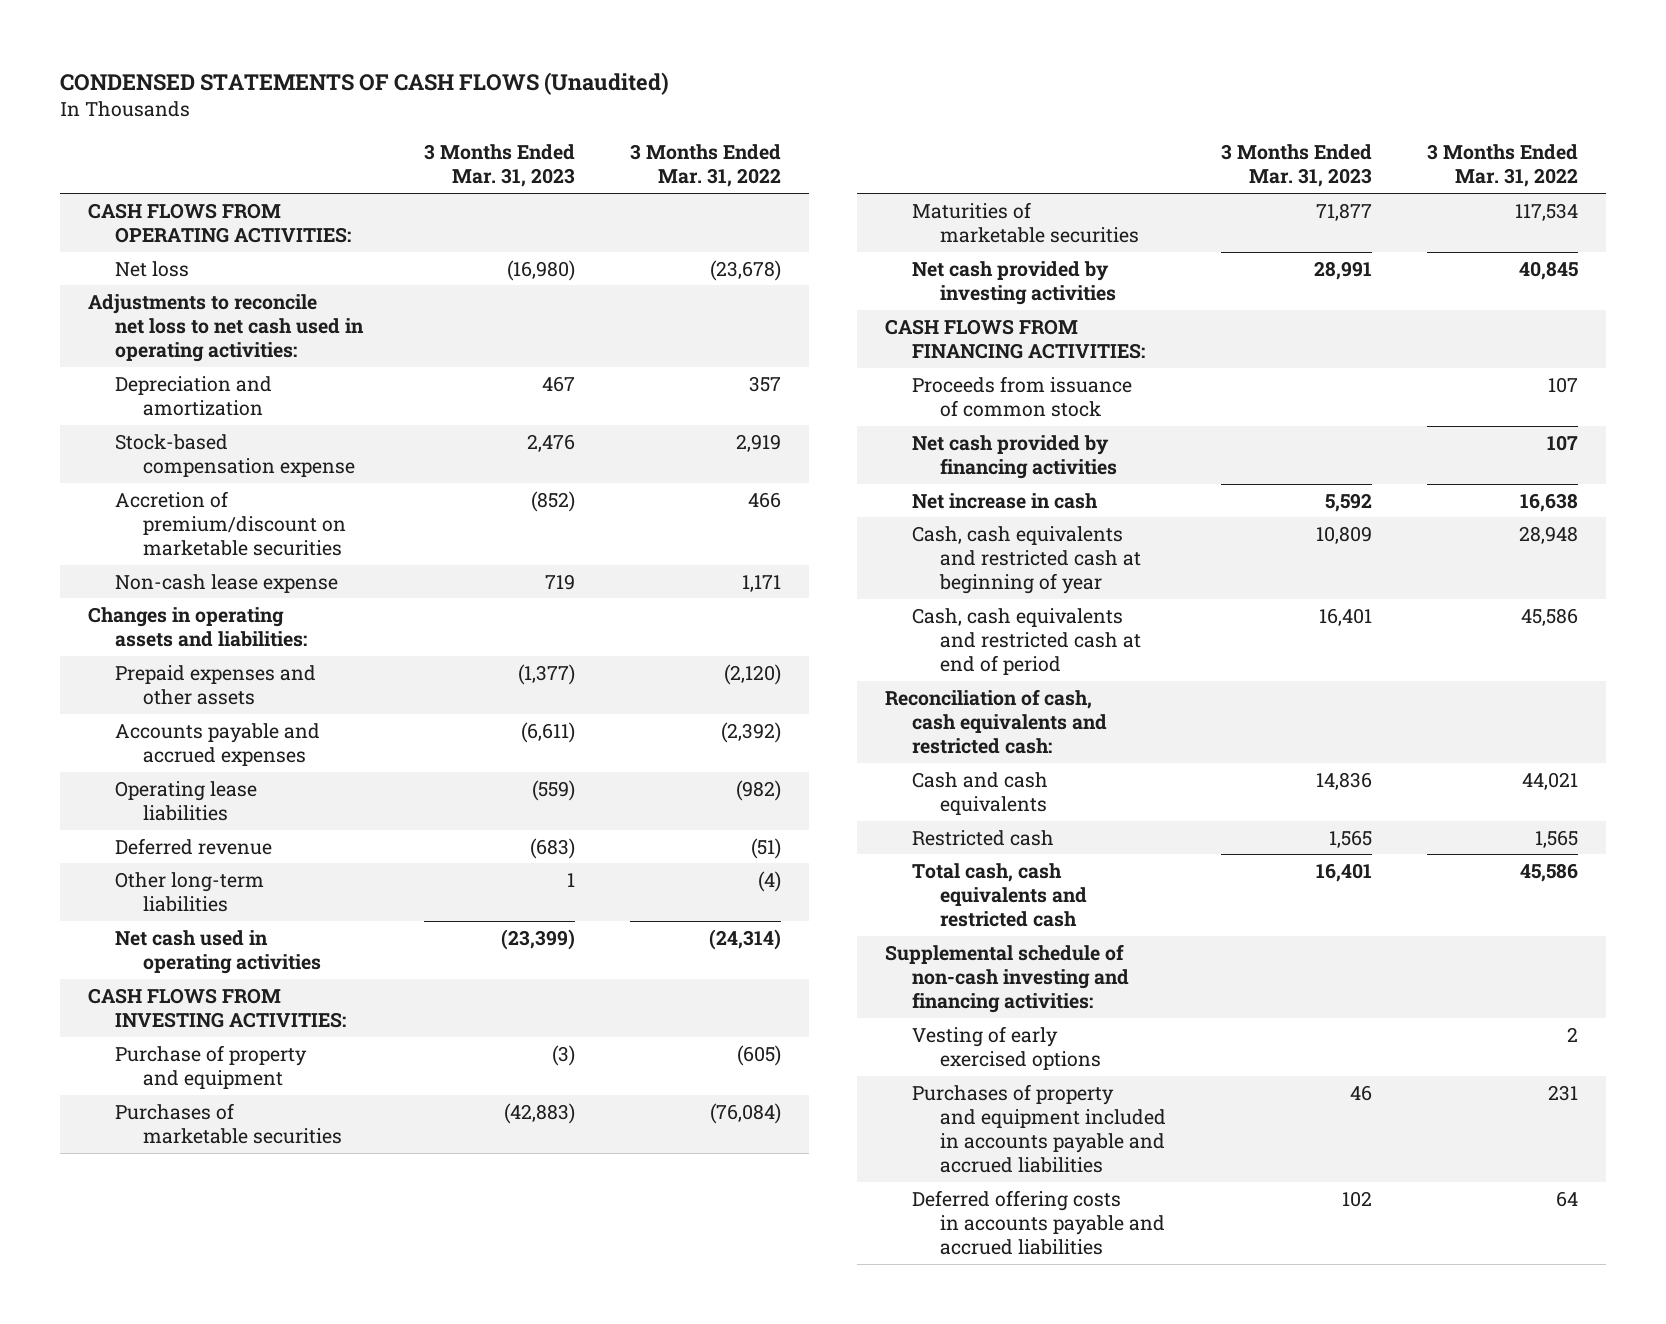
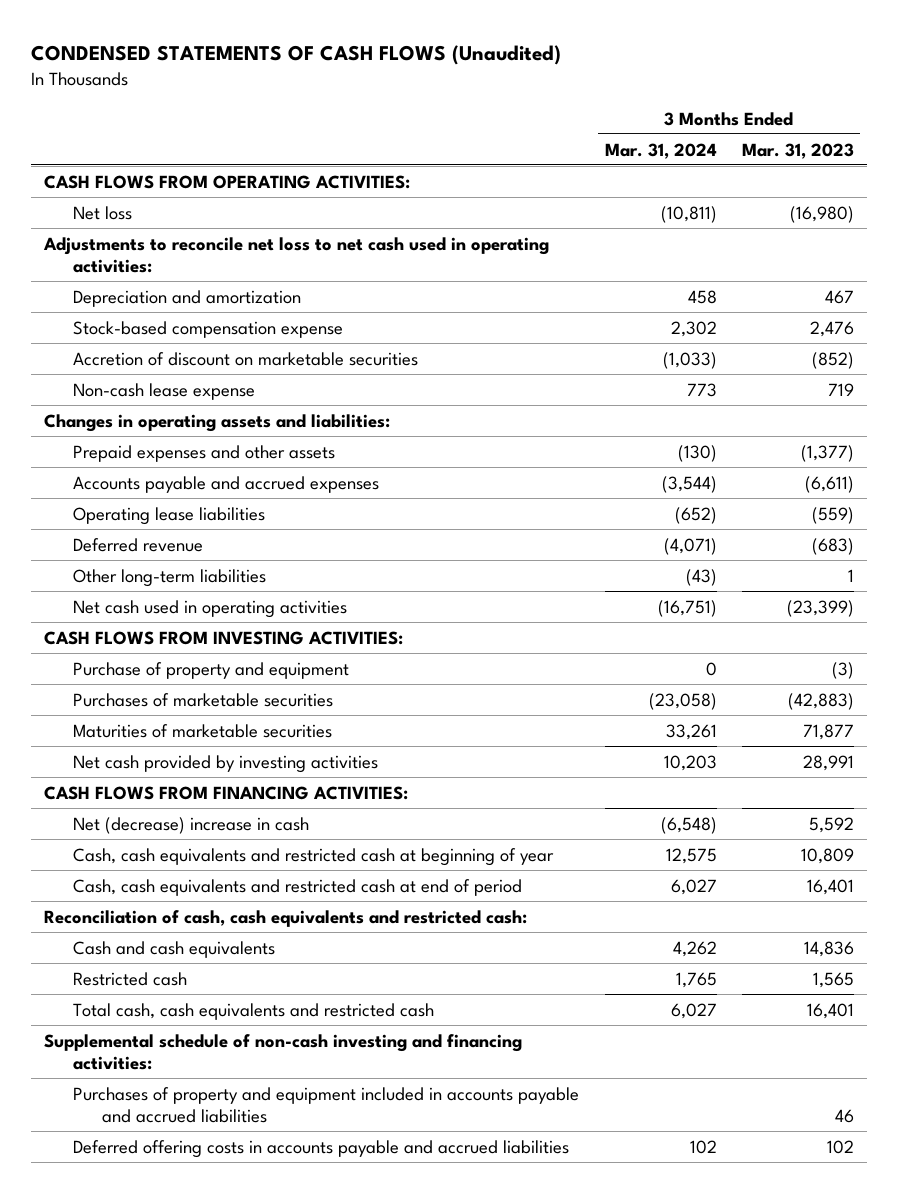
[630,144,782,188] 3 Months Ended Mar. 31, 2022 -> none
none -> [604,142,717,159] Mar. 31, 2024
[115,490,346,556] Accretion of premium/discount on marketable securities -> [73,351,419,366] Accretion of discount on marketable securities
[912,375,1133,417] Proceeds from issuance of common stock -> none
[912,434,1117,479] Net cash provided by financing activities -> none
[912,492,1099,509] Net increase in cash -> [73,816,310,834] Net (decrease) increase in cash
[912,1025,1101,1070] Vesting of early exercised options -> none

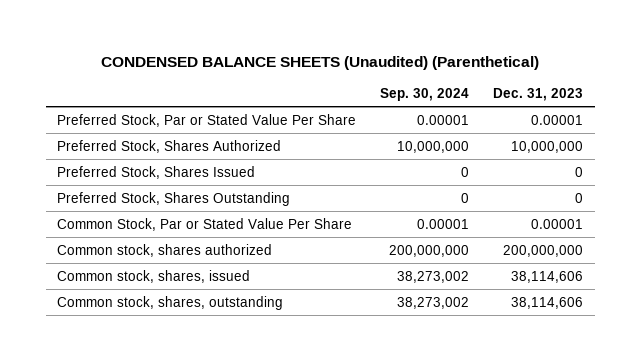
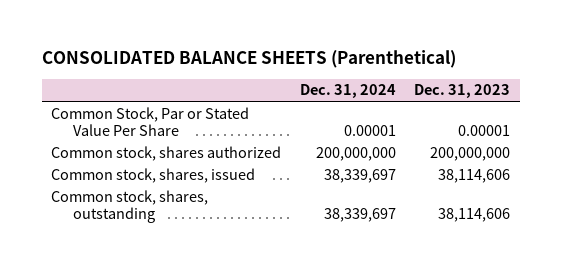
[101,55,540,70] CONDENSED BALANCE SHEETS (Unaudited) (Parenthetical) -> [41,50,456,69] CONSOLIDATED BALANCE SHEETS (Parenthetical)
[380,87,470,101] Sep. 30, 2024 -> none
none -> [299,84,396,99] Dec. 31, 2024
[57,113,357,127] Preferred Stock, Par or Stated Value Per Share -> none
[57,139,282,153] Preferred Stock, Shares Authorized -> none
[57,165,256,179] Preferred Stock, Shares Issued -> none
[57,191,291,206] Preferred Stock, Shares Outstanding -> none

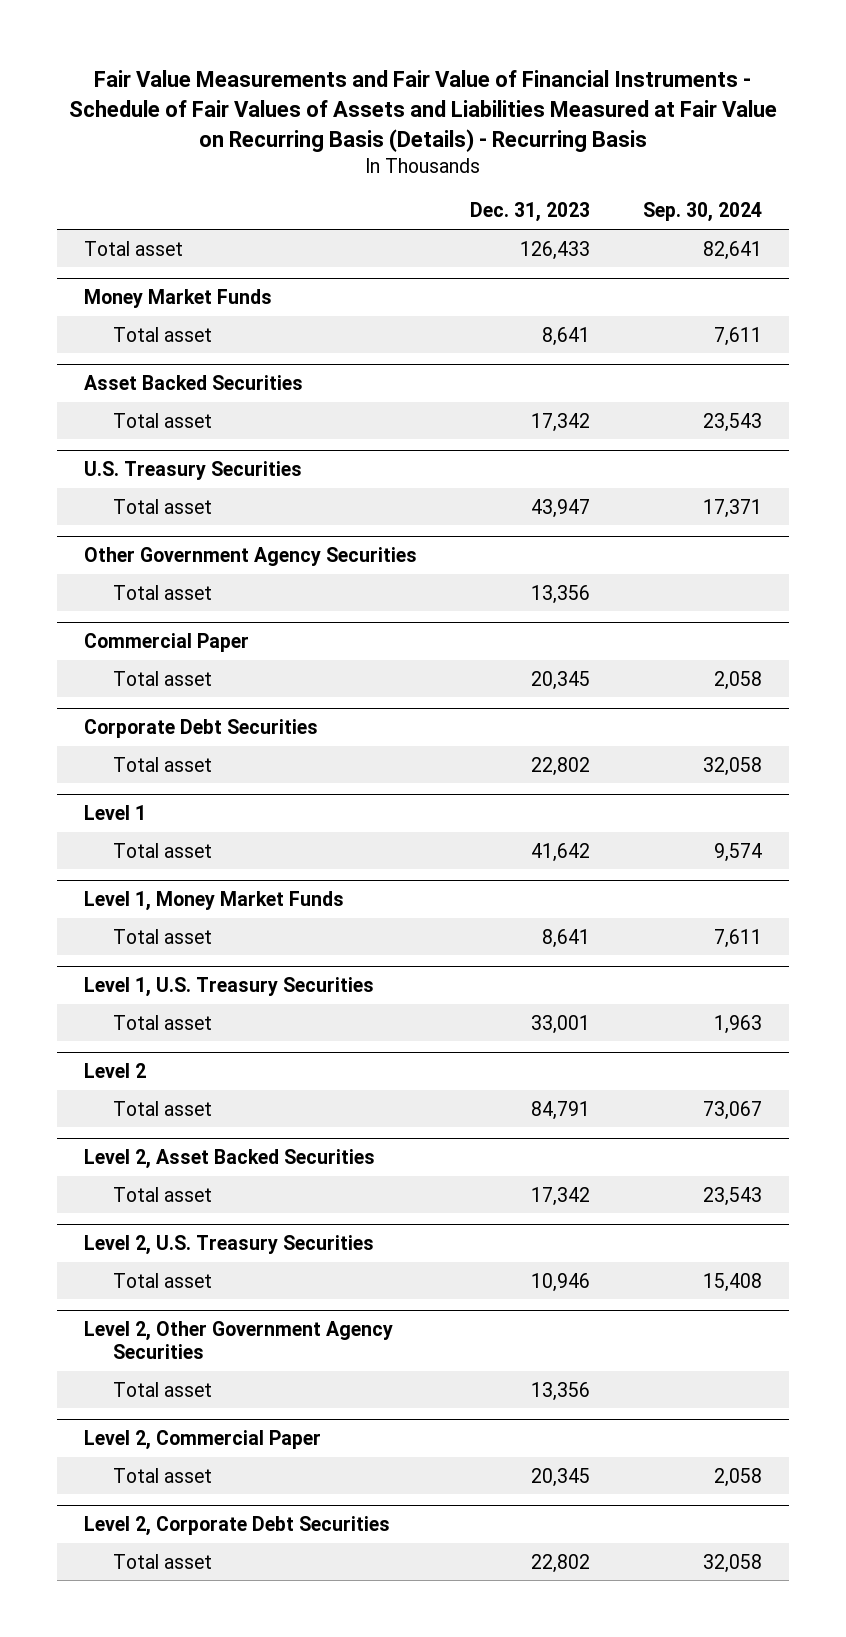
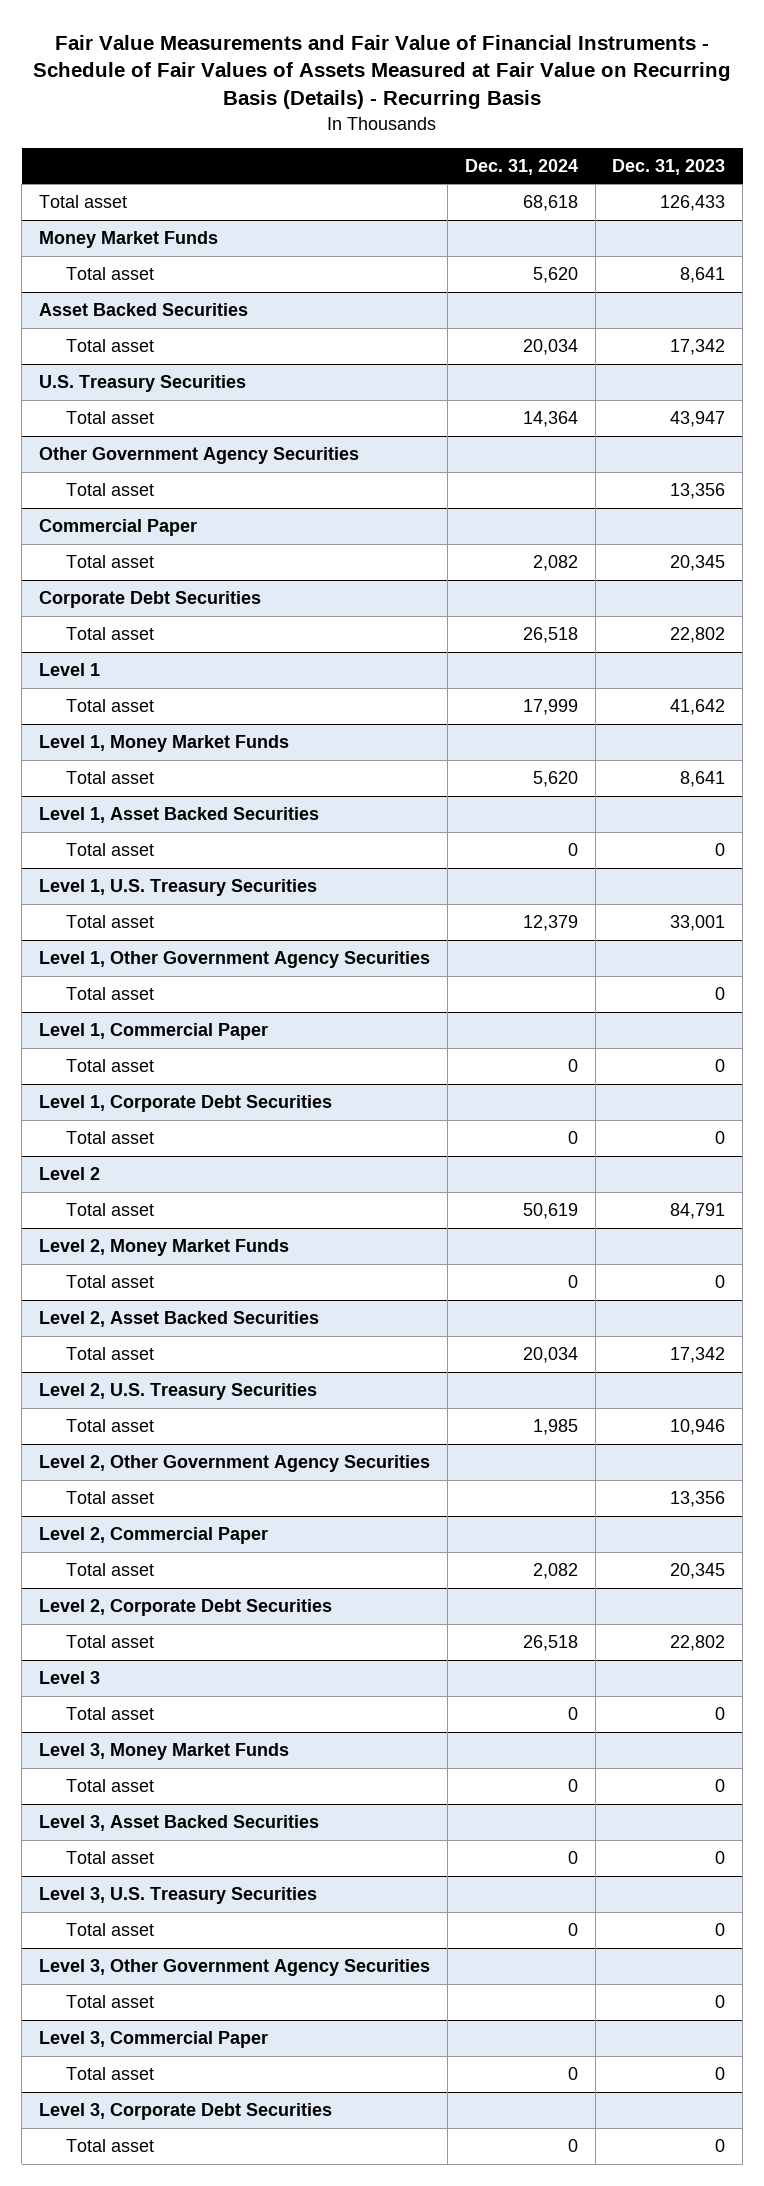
[68,69,777,152] Fair Value Measurements and Fair Value of Financial Instruments - Schedule of Fair Values of Assets and Liabilities Measured at Fair Value on Recurring Basis (Details) - Recurring Basis -> [33,34,732,110] Fair Value Measurements and Fair Value of Financial Instruments - Schedule of Fair Values of Assets Measured at Fair Value on Recurring Basis (Details) - Recurring Basis
[643,202,763,223] Sep. 30, 2024 -> none
none -> [464,158,578,175] Dec. 31, 2024
none -> [38,806,319,823] Level 1, Asset Backed Securities
none -> [66,842,155,856] Total asset
none -> [38,950,430,968] Level 1, Other Government Agency Securities
none -> [66,986,155,1000] Total asset
none -> [38,1022,268,1040] Level 1, Commercial Paper
none -> [66,1058,155,1072] Total asset
none -> [38,1094,332,1112] Level 1, Corporate Debt Securities
none -> [66,1130,155,1144] Total asset
none -> [38,1238,289,1256] Level 2, Money Market Funds
none -> [66,1274,155,1288] Total asset
none -> [38,1670,100,1684] Level 3
none -> [66,1706,155,1720] Total asset
none -> [38,1742,289,1760] Level 3, Money Market Funds
none -> [66,1778,155,1792] Total asset
none -> [38,1814,319,1831] Level 3, Asset Backed Securities
none -> [66,1850,155,1864] Total asset
none -> [38,1886,317,1904] Level 3, U.S. Treasury Securities
none -> [66,1922,155,1936] Total asset
none -> [38,1958,430,1976] Level 3, Other Government Agency Securities
none -> [66,1994,155,2008] Total asset
none -> [38,2030,268,2048] Level 3, Commercial Paper
none -> [66,2066,155,2080] Total asset
none -> [38,2102,332,2120] Level 3, Corporate Debt Securities
none -> [66,2138,155,2152] Total asset

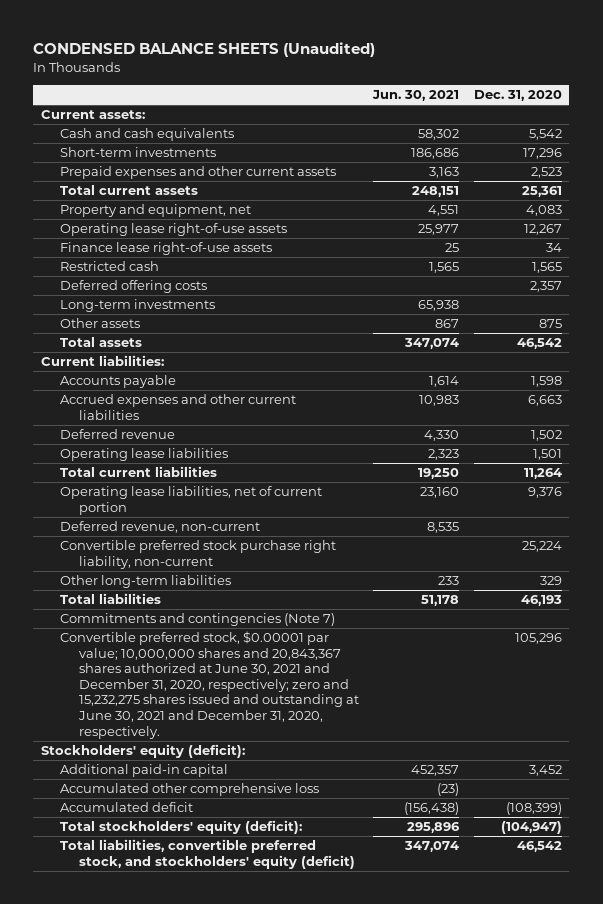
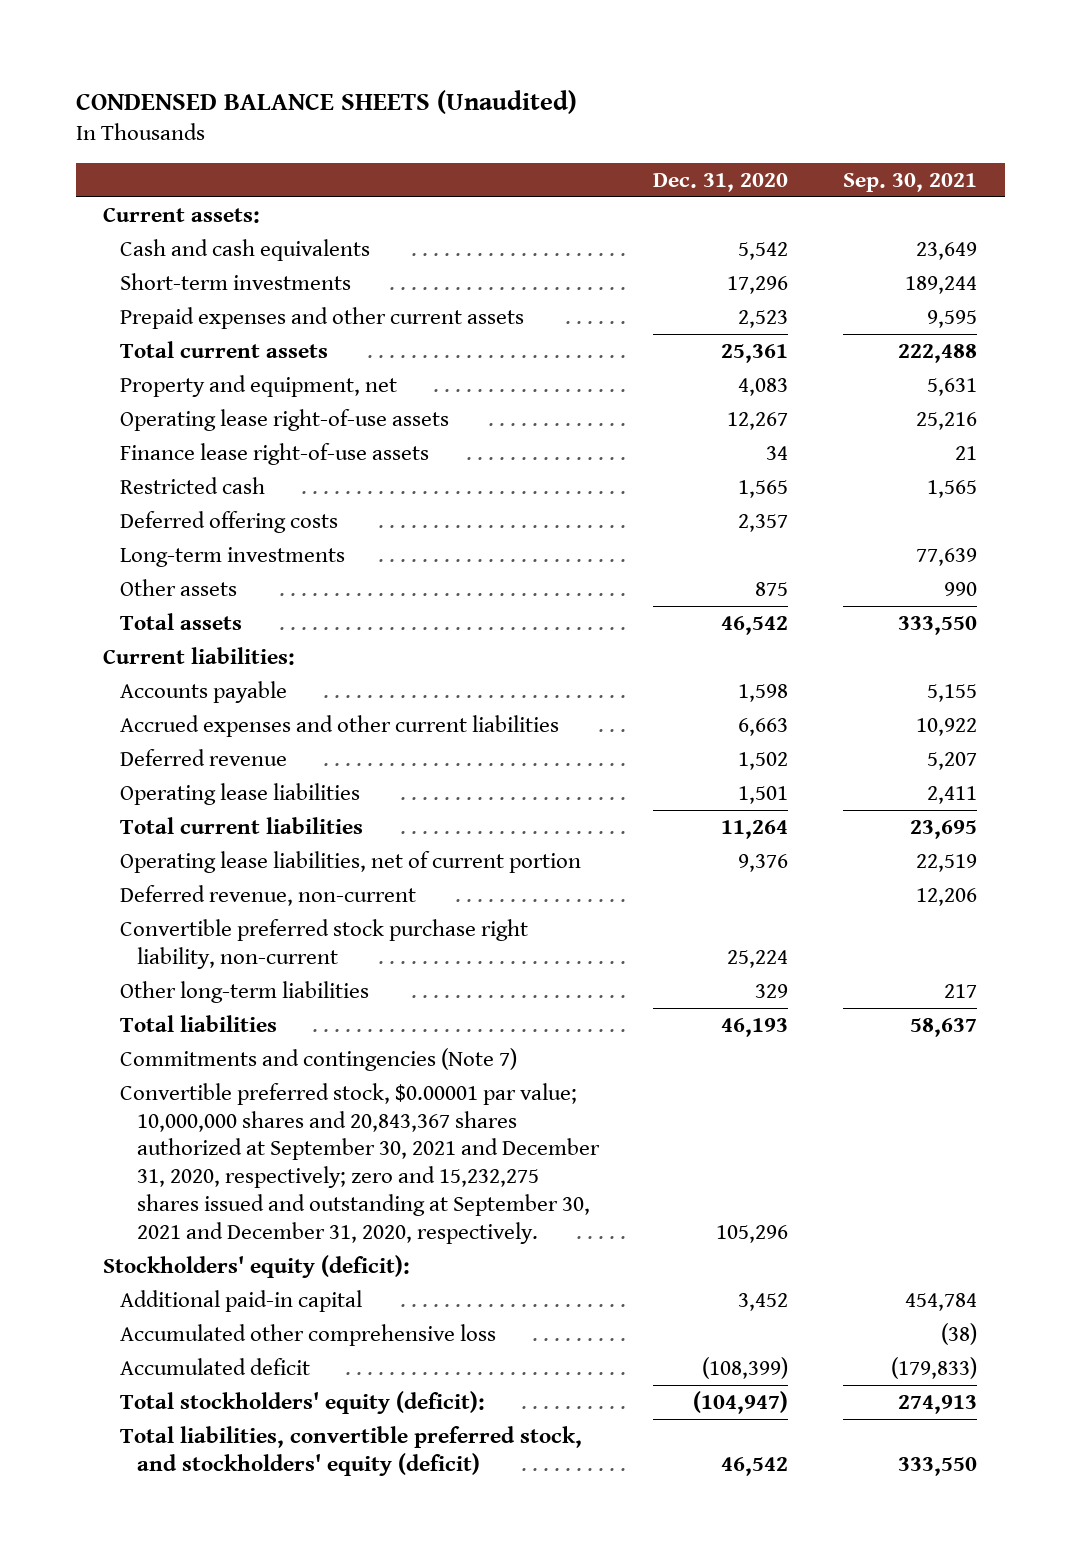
[372,90,460,102] Jun. 30, 2021 -> none
none -> [843,172,978,192] Sep. 30, 2021
[59,631,359,739] Convertible preferred stock, $0.00001 par value; 10,000,000 shares and 20,843,367 shares authorized at June 30, 2021 and December 31, 2020, respectively; zero and 15,232,275 shares issued and outstanding at June 30, 2021 and December 31, 2020, respectively. -> [119,1082,600,1244] Convertible preferred stock, $0.00001 par value; 10,000,000 shares and 20,843,367 shares authorized at September 30, 2021 and December 31, 2020, respectively; zero and 15,232,275 shares issued and outstanding at September 30, 2021 and December 31, 2020, respectively.

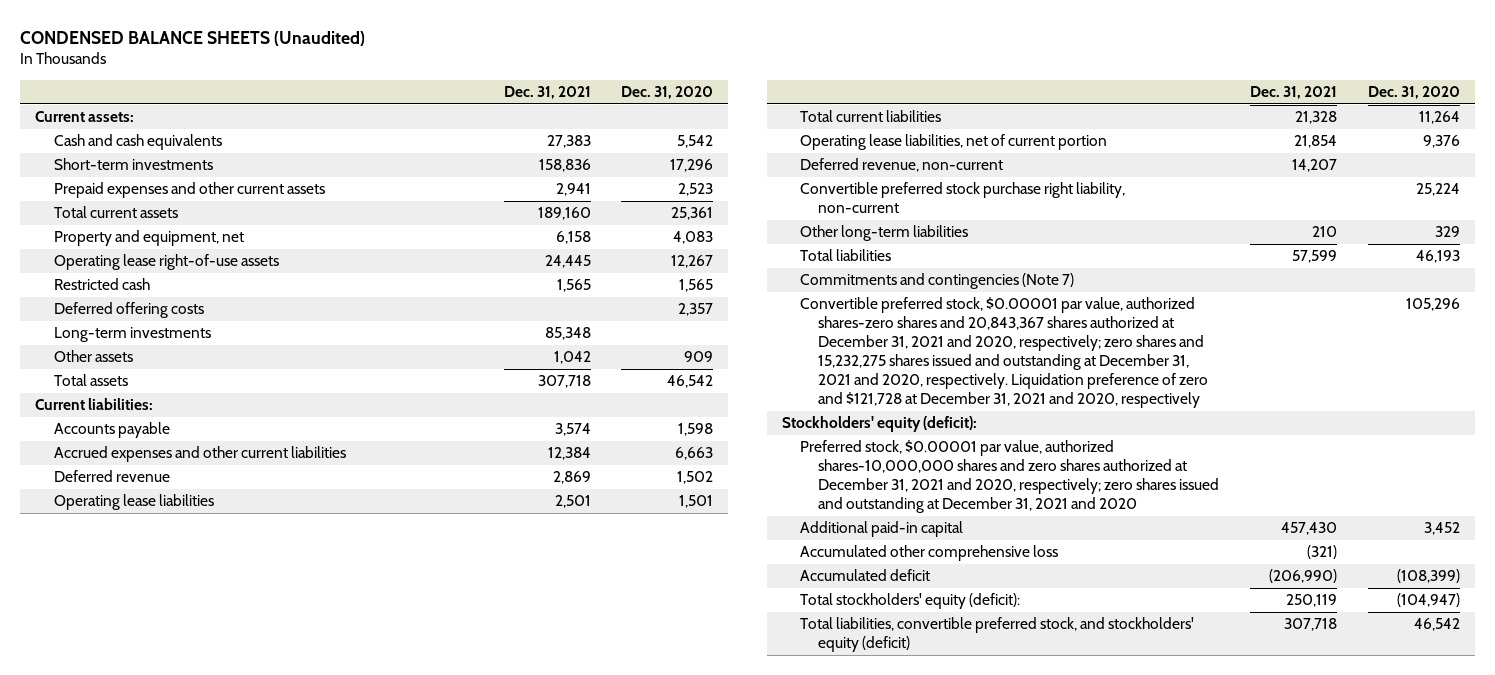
[843,172,978,192] Sep. 30, 2021 -> none
none -> [503,85,591,99] Dec. 31, 2021
[119,442,429,465] Finance lease right-of-use assets -> none
[755,581,789,596] 875 -> [684,351,714,363] 909
[119,1082,600,1244] Convertible preferred stock, $0.00001 par value; 10,000,000 shares and 20,843,367 shares authorized at September 30, 2021 and December 31, 2020, respectively; zero and 15,232,275 shares issued and outstanding at September 30, 2021 and December 31, 2020, respectively. -> [800,297,1209,409] Convertible preferred stock, $0.00001 par value, authorized shares-zero shares and 20,843,367 shares authorized at December 31, 2021 and 2020, respectively; zero shares and 15,232,275 shares issued and outstanding at December 31, 2021 and 2020, respectively. Liquidation preference of zero and $121,728 at December 31, 2021 and 2020, respectively
none -> [800,440,1220,514] Preferred stock, $0.00001 par value, authorized shares-10,000,000 shares and zero shares authorized at December 31, 2021 and 2020, respectively; zero shares issued and outstanding at December 31, 2021 and 2020

